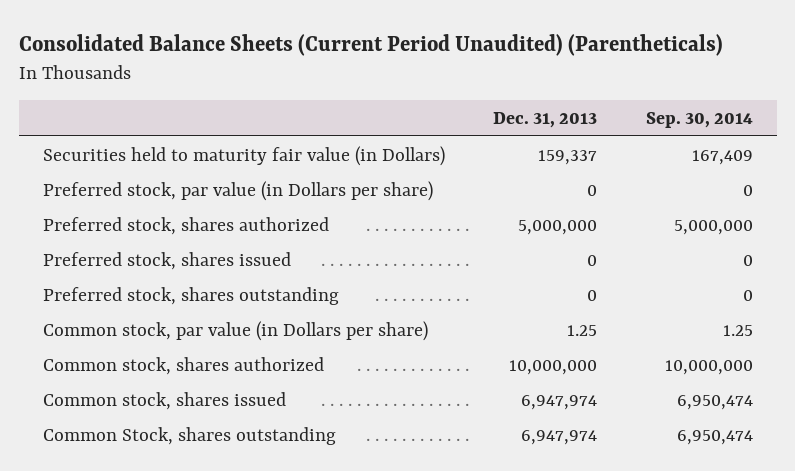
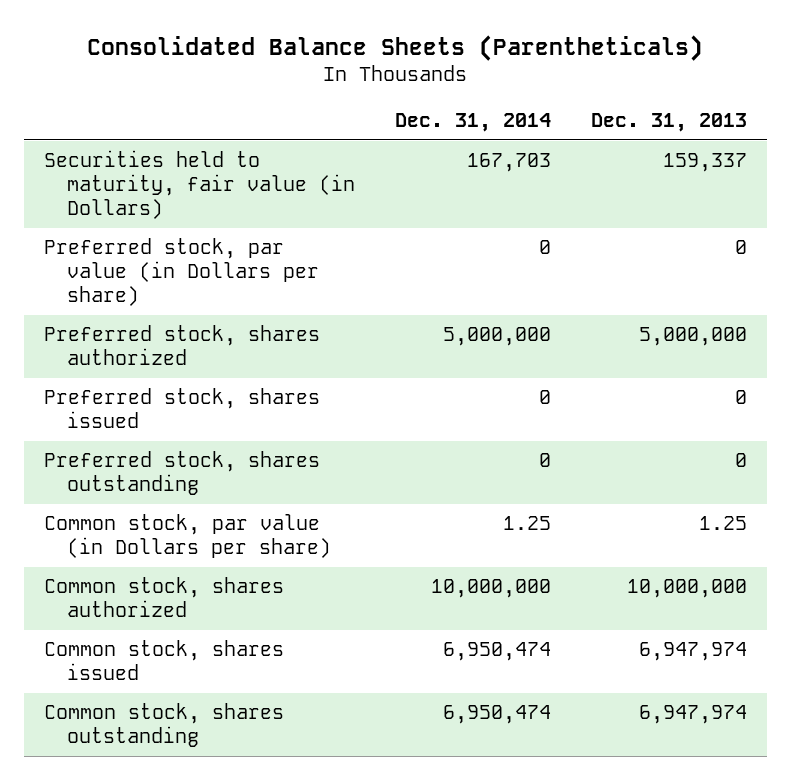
[18,34,723,57] Consolidated Balance Sheets (Current Period Unaudited) (Parentheticals) -> [87,34,704,61] Consolidated Balance Sheets (Parentheticals)
[645,111,753,128] Sep. 30, 2014 -> none
none -> [394,113,551,133] Dec. 31, 2014
[42,145,445,166] Securities held to maturity fair value (in Dollars) -> [43,150,355,220] Securities held to maturity, fair value (in Dollars)
[42,426,336,445] Common Stock, shares outstanding -> [43,703,284,748] Common stock, shares outstanding

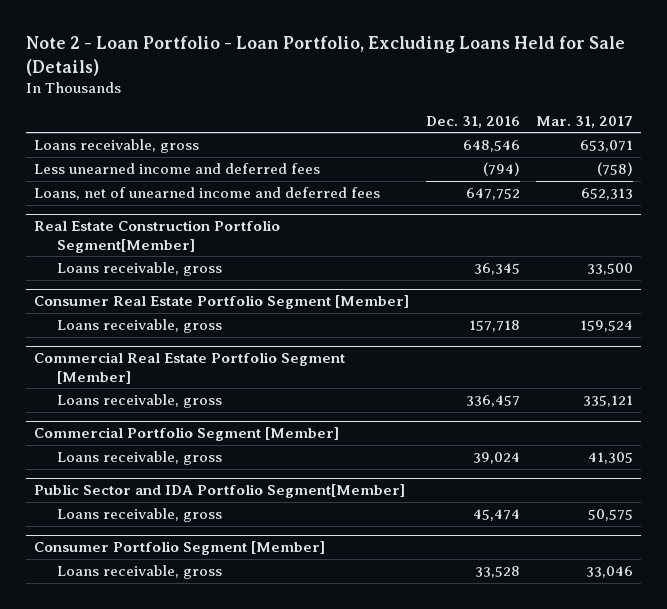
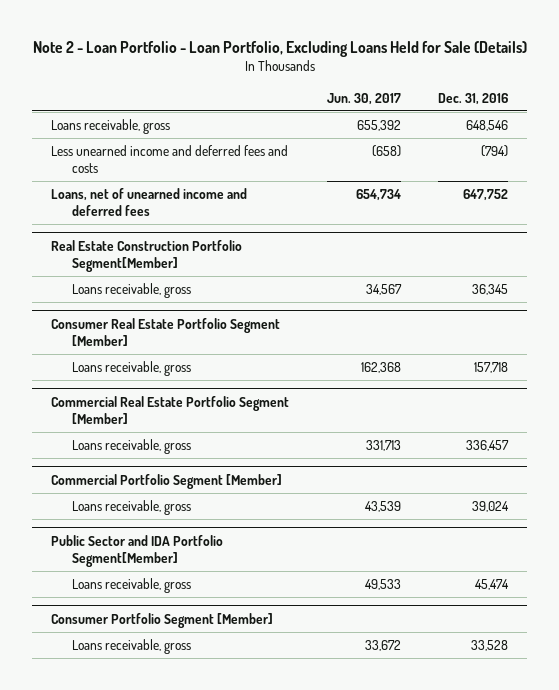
[536,115,634,128] Mar. 31, 2017 -> none
none -> [326,92,401,105] Jun. 30, 2017
[33,163,320,175] Less unearned income and deferred fees -> [51,144,289,174] Less unearned income and deferred fees and costs

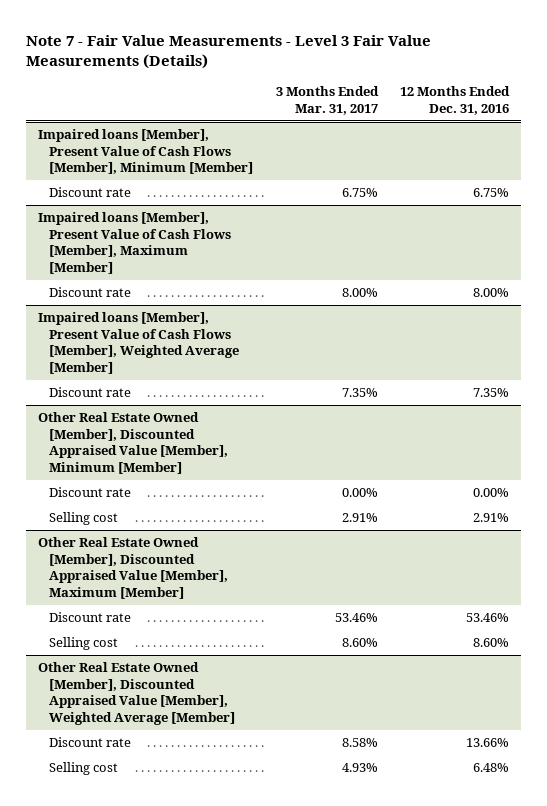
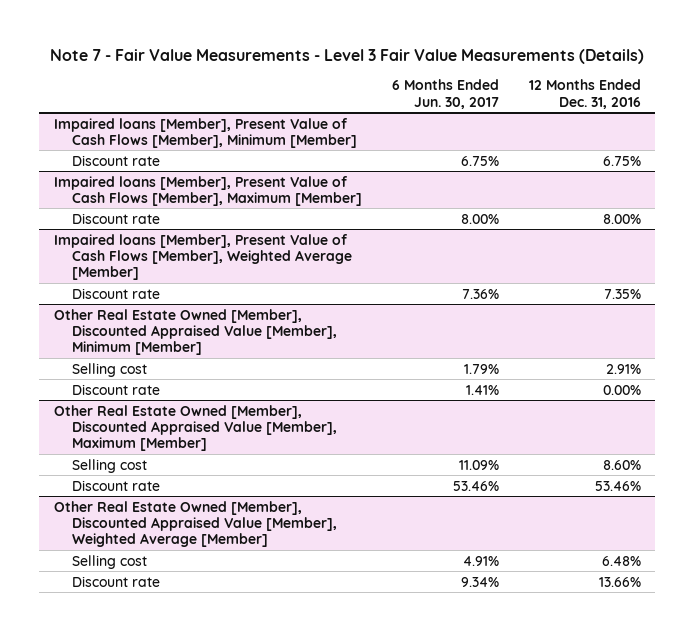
[275,86,379,115] 3 Months Ended Mar. 31, 2017 -> none
none -> [391,79,499,109] 6 Months Ended Jun. 30, 2017
[48,487,131,498] Discount rate -> [71,383,160,395] Discount rate
[48,612,131,623] Discount rate -> [71,479,160,491] Discount rate
[48,737,131,748] Discount rate -> [71,575,160,587] Discount rate

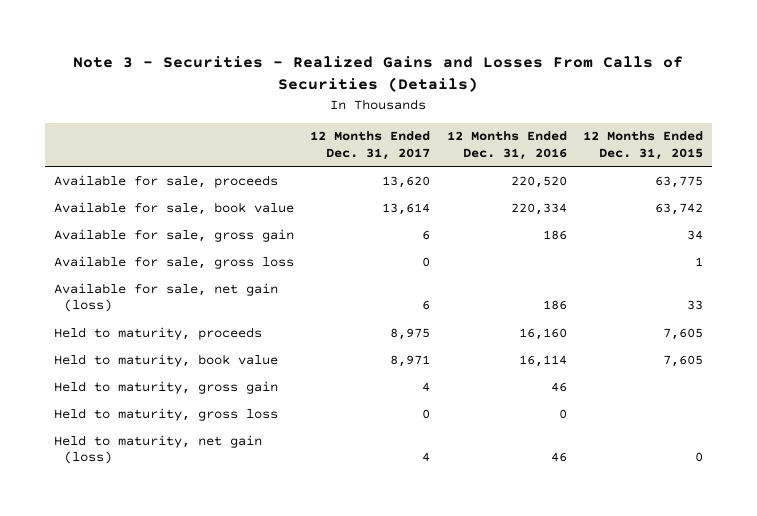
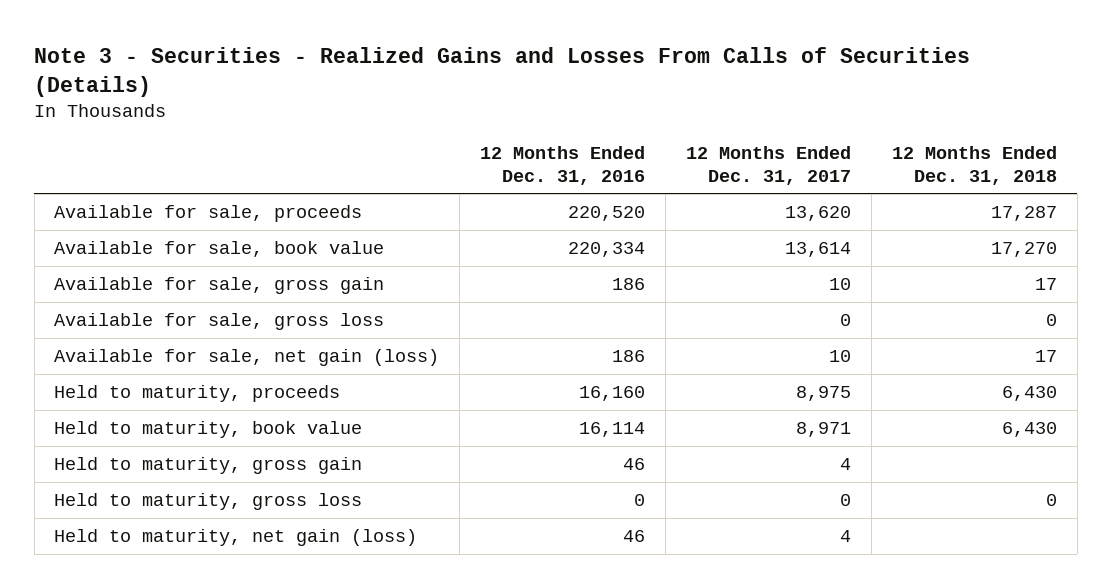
[583,131,704,161] 12 Months Ended Dec. 31, 2015 -> none
none -> [891,146,1057,185] 12 Months Ended Dec. 31, 2018
[422,229,431,240] 6 -> [829,277,852,290] 10
[422,300,431,311] 6 -> [829,349,852,362] 10

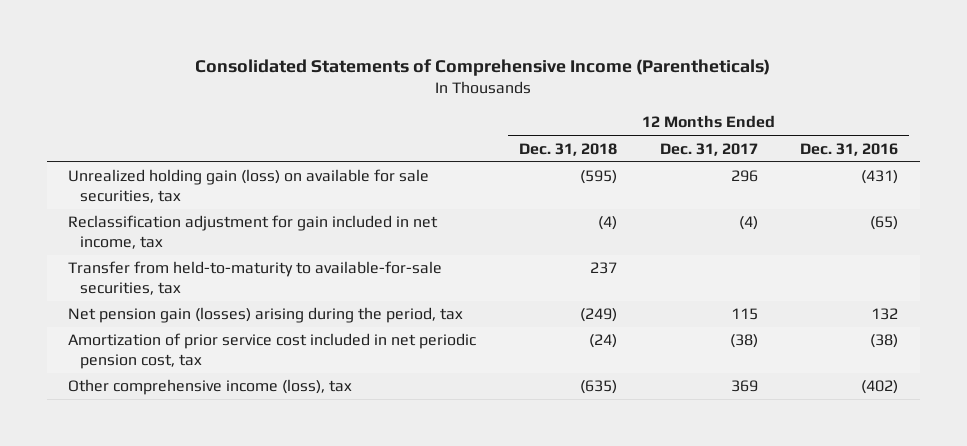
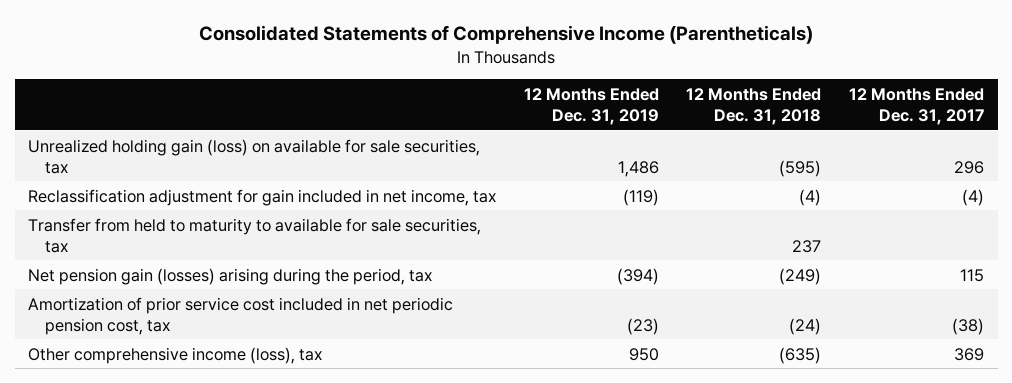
[800,142,899,156] Dec. 31, 2016 -> none
none -> [523,88,659,126] 12 Months Ended Dec. 31, 2019
[68,261,443,296] Transfer from held-to-maturity to available-for-sale securities, tax -> [28,217,482,253] Transfer from held to maturity to available for sale securities, tax

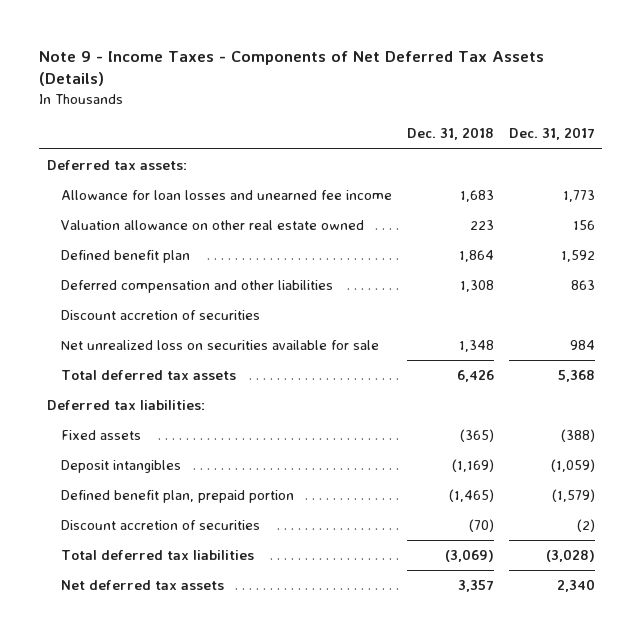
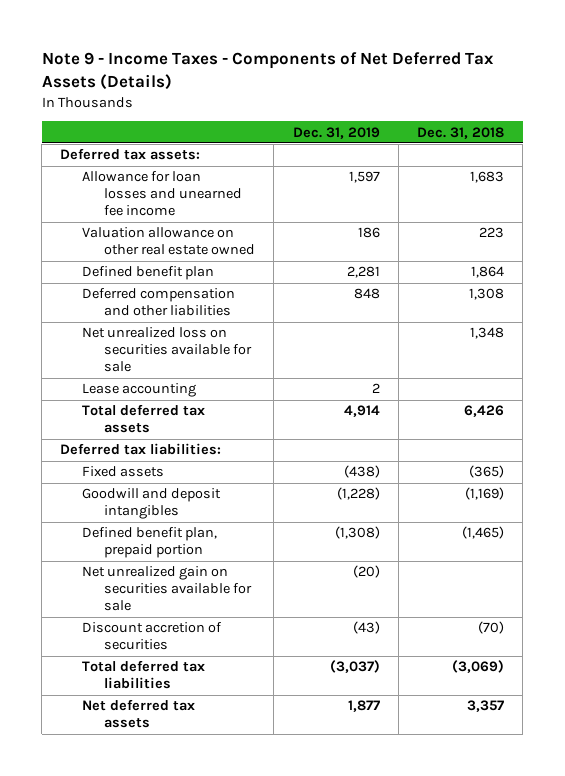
[508,127,595,141] Dec. 31, 2017 -> none
none -> [292,126,380,139] Dec. 31, 2019
[60,309,260,320] Discount accretion of securities -> none
none -> [82,383,197,398] Lease accounting
[60,459,181,473] Deposit intangibles -> [82,488,222,520] Goodwill and deposit intangibles
none -> [82,566,253,612] Net unrealized gain on securities available for sale

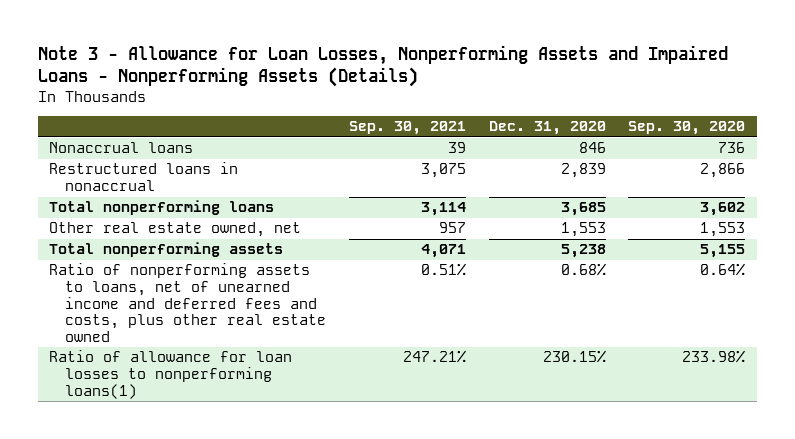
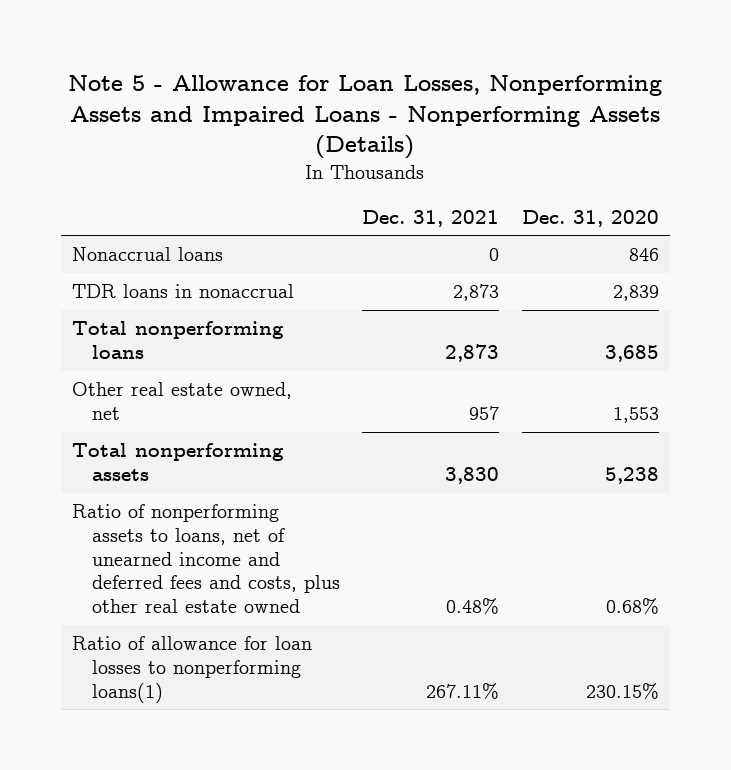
[37,44,728,88] Note 3 - Allowance for Loan Losses, Nonperforming Assets and Impaired Loans - Nonperforming Assets (Details) -> [68,75,663,160] Note 5 - Allowance for Loan Losses, Nonperforming Assets and Impaired Loans - Nonperforming Assets (Details)
[348,121,466,136] Sep. 30, 2021 -> none
[628,121,746,136] Sep. 30, 2020 -> none
none -> [362,209,500,227] Dec. 31, 2021
[49,162,239,192] Restructured loans in nonaccrual -> [71,284,294,299] TDR loans in nonaccrual

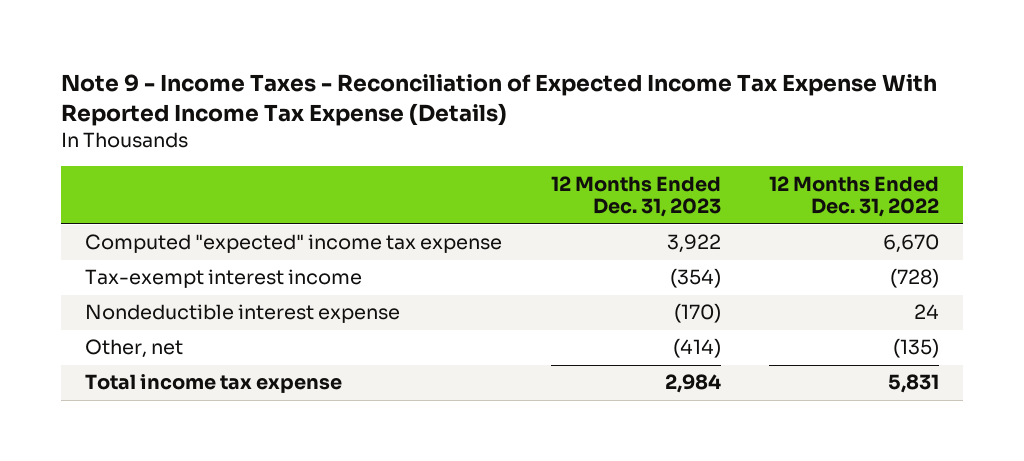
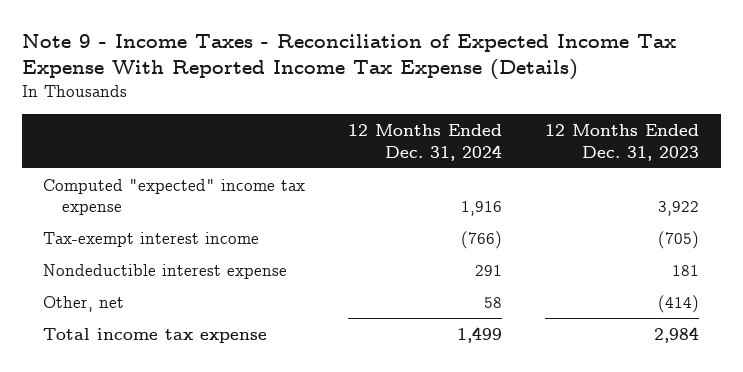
[769,175,940,218] 12 Months Ended Dec. 31, 2022 -> none
none -> [348,123,503,161] 12 Months Ended Dec. 31, 2024
[669,268,721,289] (354) -> [658,230,700,249] (705)
[673,303,721,324] (170) -> [672,264,700,276] 181

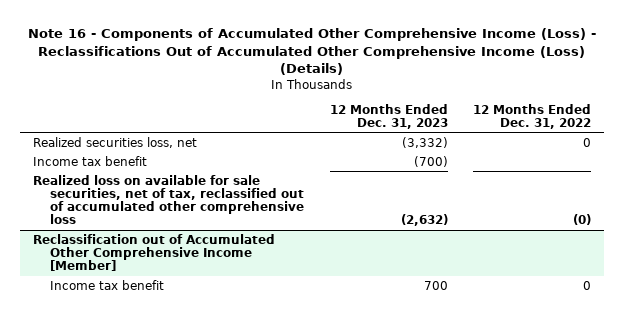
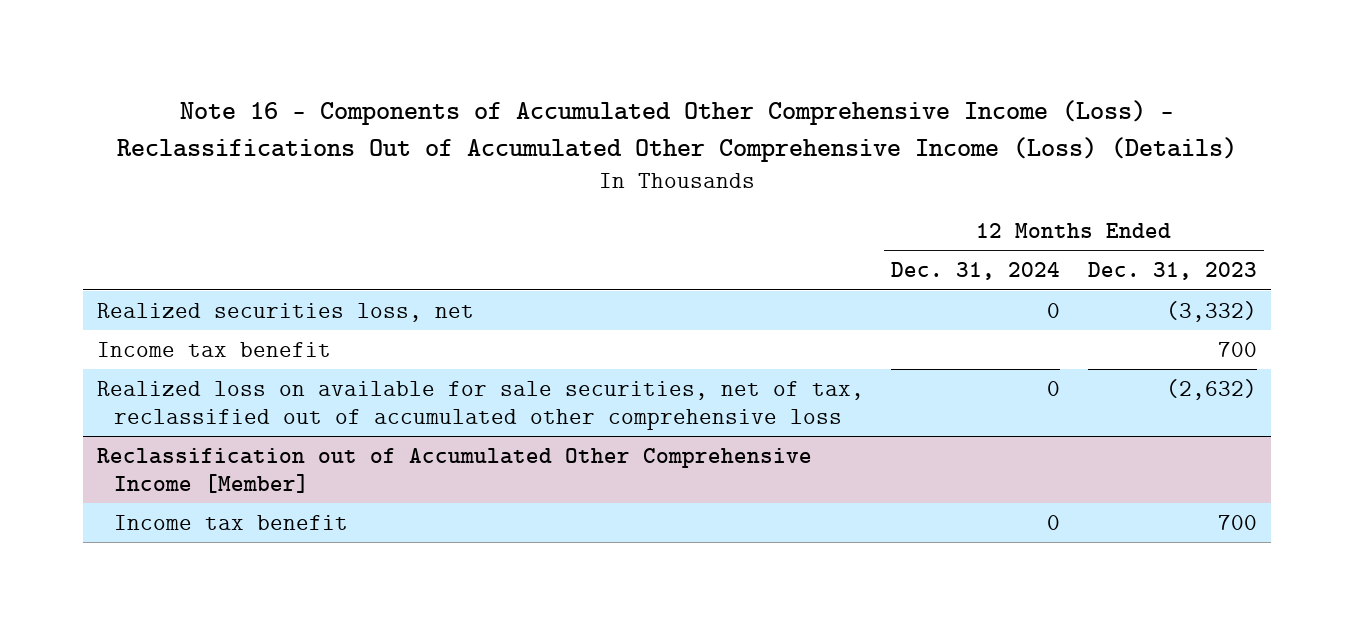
[472,103,591,129] 12 Months Ended Dec. 31, 2022 -> none
none -> [891,262,1061,281] Dec. 31, 2024
[413,155,448,167] (700) -> [1218,341,1258,357] 700

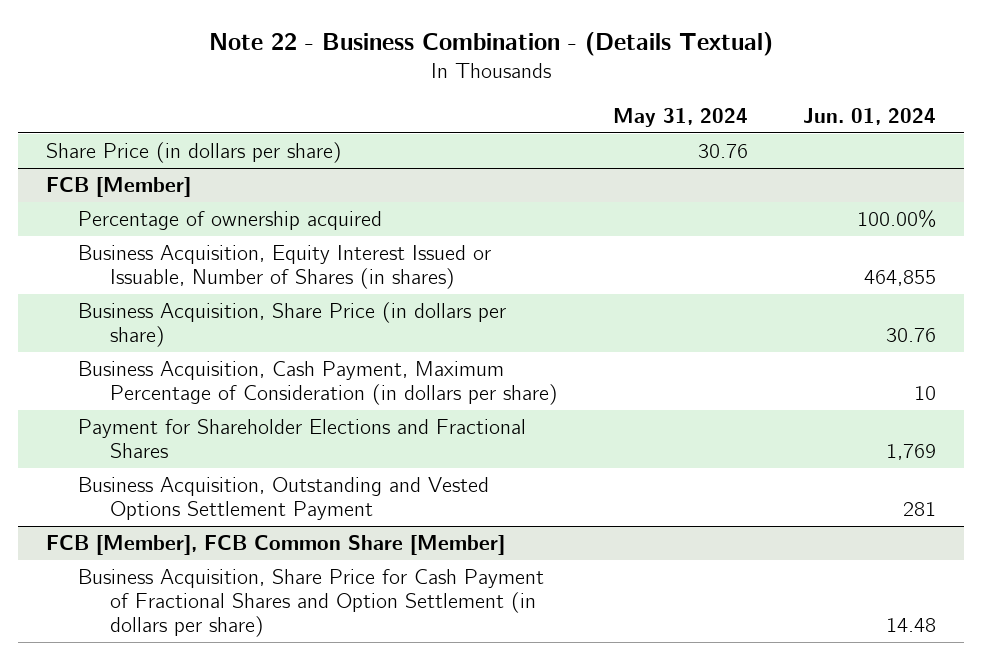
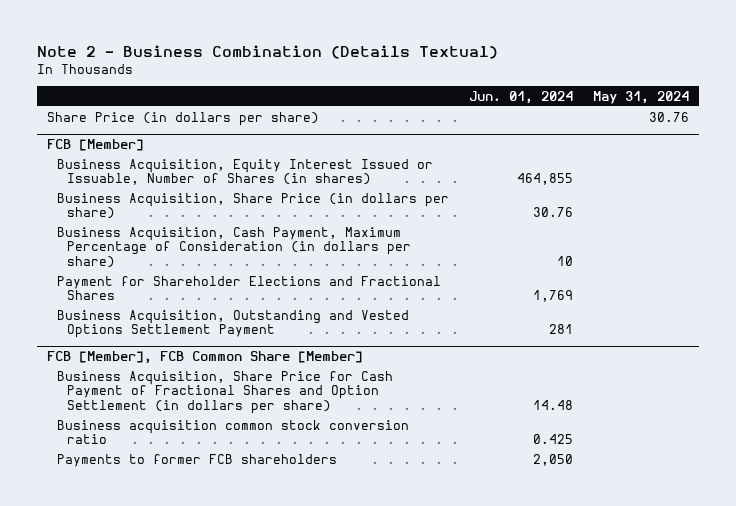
[209,32,774,57] Note 22 - Business Combination - (Details Textual) -> [37,44,499,59] Note 2 - Business Combination (Details Textual)
[77,211,382,231] Percentage of ownership acquired -> none
none -> [57,419,410,445] Business acquisition common stock conversion ratio
none -> [57,453,338,467] Payments to former FCB shareholders

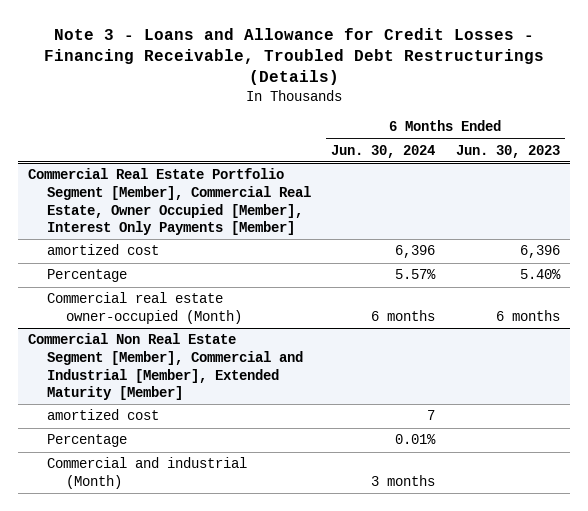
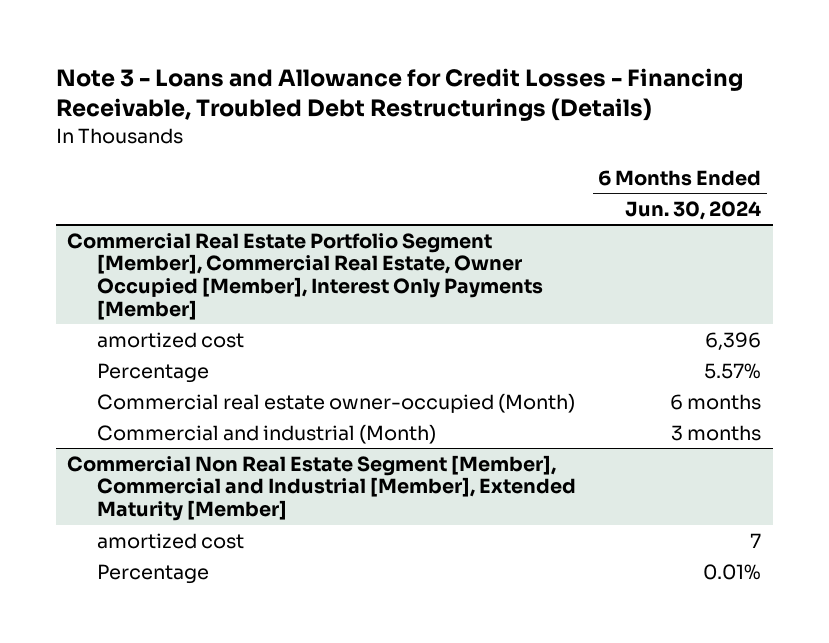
[455,144,560,158] Jun. 30, 2023 -> none
none -> [96,423,436,444] Commercial and industrial (Month)
[47,457,248,489] Commercial and industrial (Month) -> none

